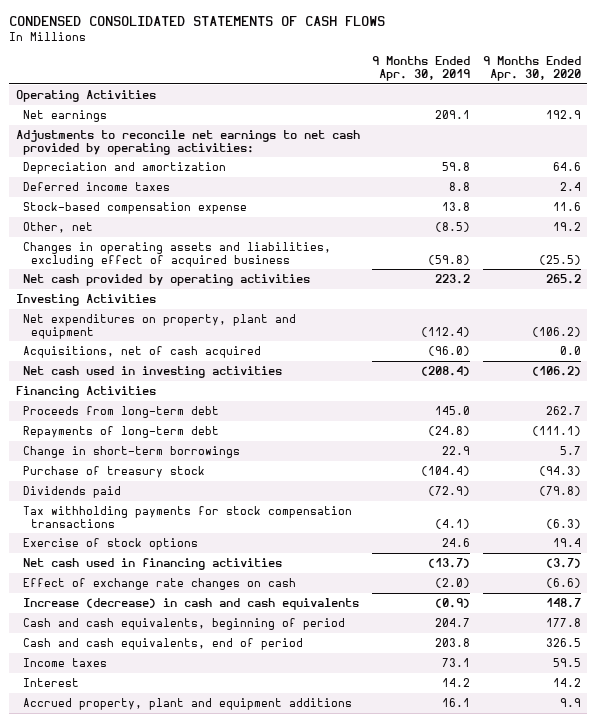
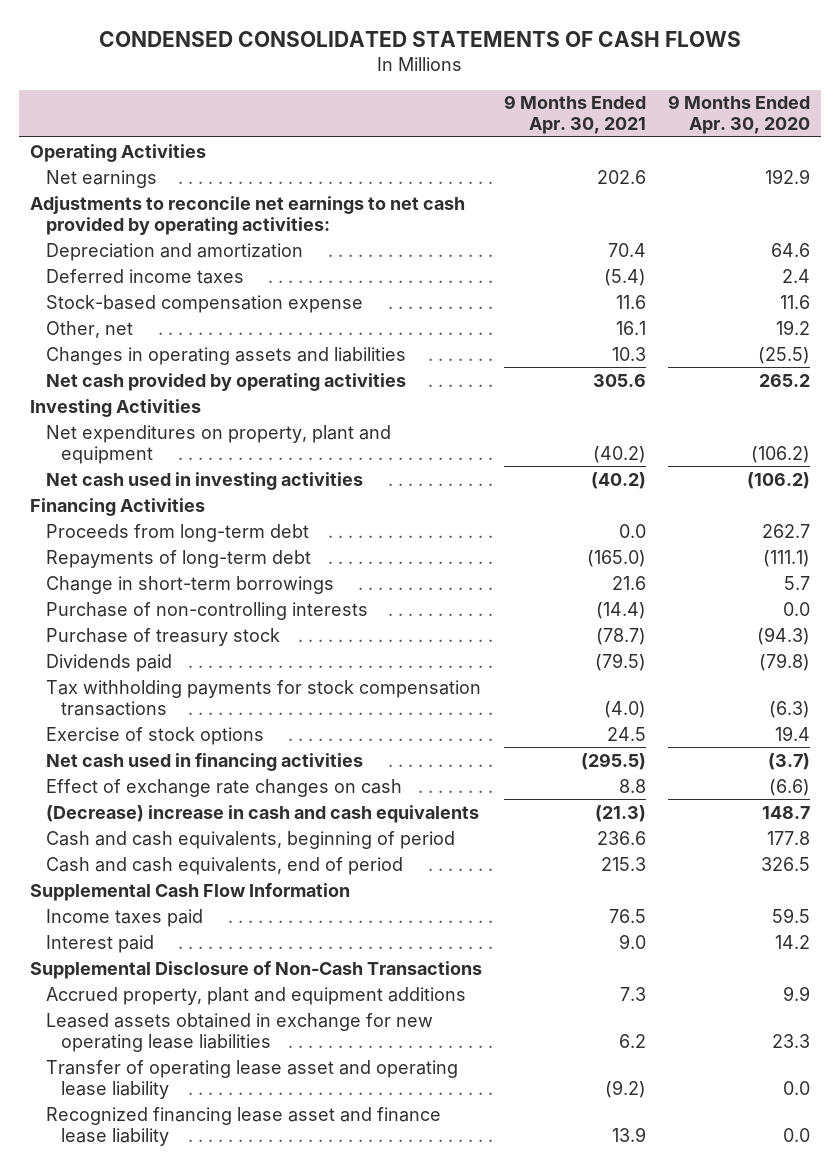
[372,56,471,82] 9 Months Ended Apr. 30, 2019 -> none
none -> [504,95,647,135] 9 Months Ended Apr. 30, 2021
[23,242,332,267] Changes in operating assets and liabilities, excluding effect of acquired business -> [45,346,406,365] Changes in operating assets and liabilities
[23,346,262,359] Acquisitions, net of cash acquired -> none
none -> [45,601,368,620] Purchase of non-controlling interests
[23,598,360,611] Increase (decrease) in cash and cash equivalents -> [45,804,479,823] (Decrease) increase in cash and cash equivalents
none -> [29,882,350,901] Supplemental Cash Flow Information
[23,658,108,668] Income taxes -> [45,908,203,927] Income taxes paid
[23,678,80,688] Interest -> [45,934,154,953] Interest paid
none -> [29,960,482,979] Supplemental Disclosure of Non-Cash Transactions
none -> [45,1012,433,1052] Leased assets obtained in exchange for new operating lease liabilities
none -> [45,1059,458,1099] Transfer of operating lease asset and operating lease liability
none -> [45,1106,441,1146] Recognized financing lease asset and finance lease liability

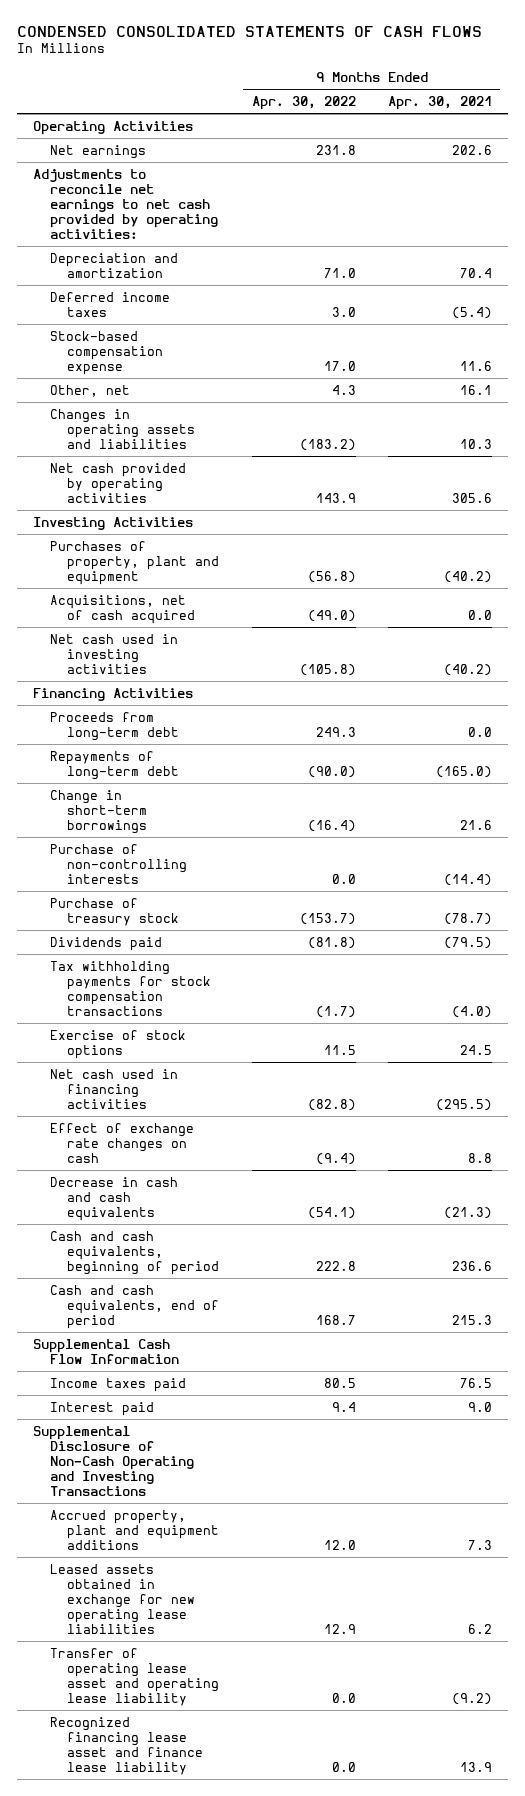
[668,95,811,135] 9 Months Ended Apr. 30, 2020 -> none
none -> [251,96,356,111] Apr. 30, 2022
[45,424,391,464] Net expenditures on property, plant and equipment -> [50,540,220,585] Purchases of property, plant and equipment
none -> [50,594,196,624] Acquisitions, net of cash acquired
[45,804,479,823] (Decrease) increase in cash and cash equivalents -> [50,1176,179,1221] Decrease in cash and cash equivalents
[29,960,482,979] Supplemental Disclosure of Non-Cash Transactions -> [33,1425,195,1497] Supplemental Disclosure of Non-Cash Operating and Investing Transactions

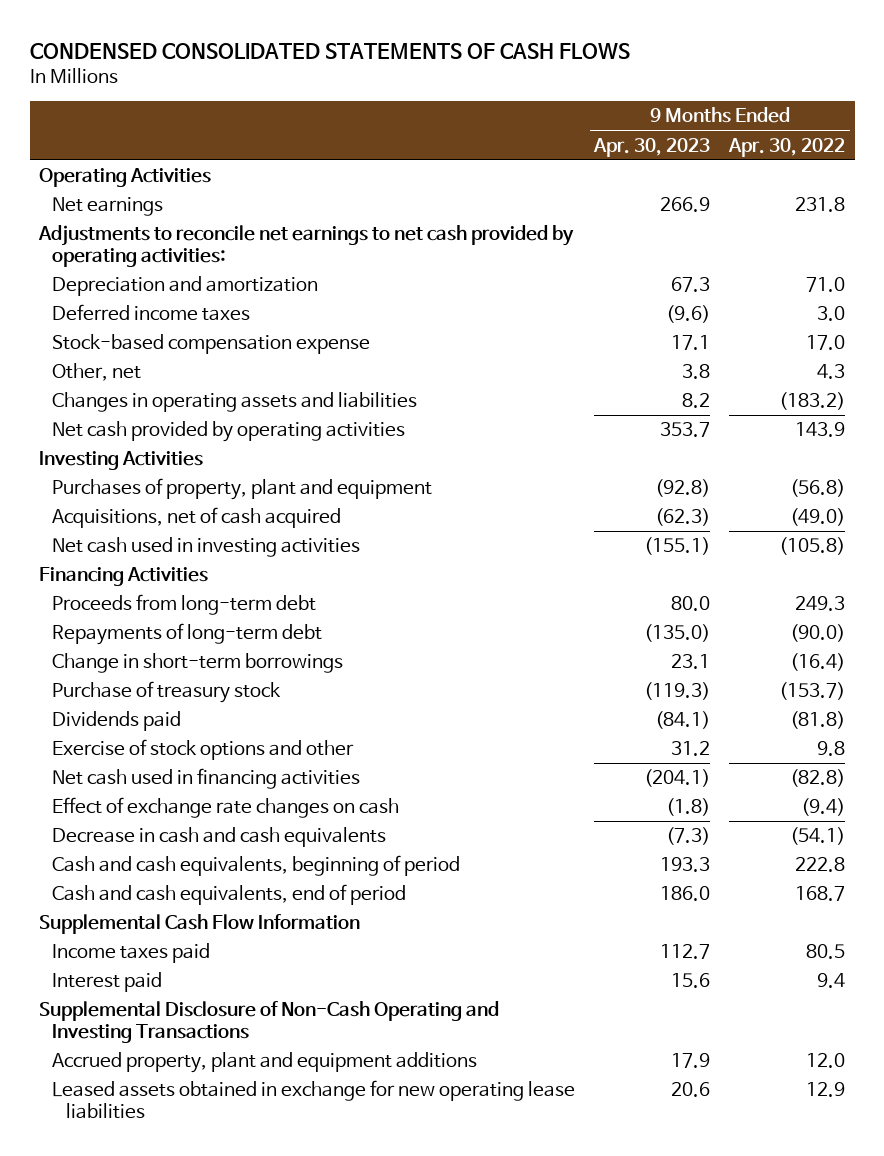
[387,96,492,111] Apr. 30, 2021 -> none
none -> [593,137,711,157] Apr. 30, 2023
[50,843,188,884] Purchase of non-controlling interests -> none
[50,960,212,1017] Tax withholding payments for stock compensation transactions -> none
[50,1029,187,1059] Exercise of stock options -> [52,739,355,761] Exercise of stock options and other
[323,1044,356,1055] 11.5 -> [817,741,846,757] 9.8
[50,1647,220,1707] Transfer of operating lease asset and operating lease liability -> none
[50,1716,204,1776] Recognized financing lease asset and finance lease liability -> none

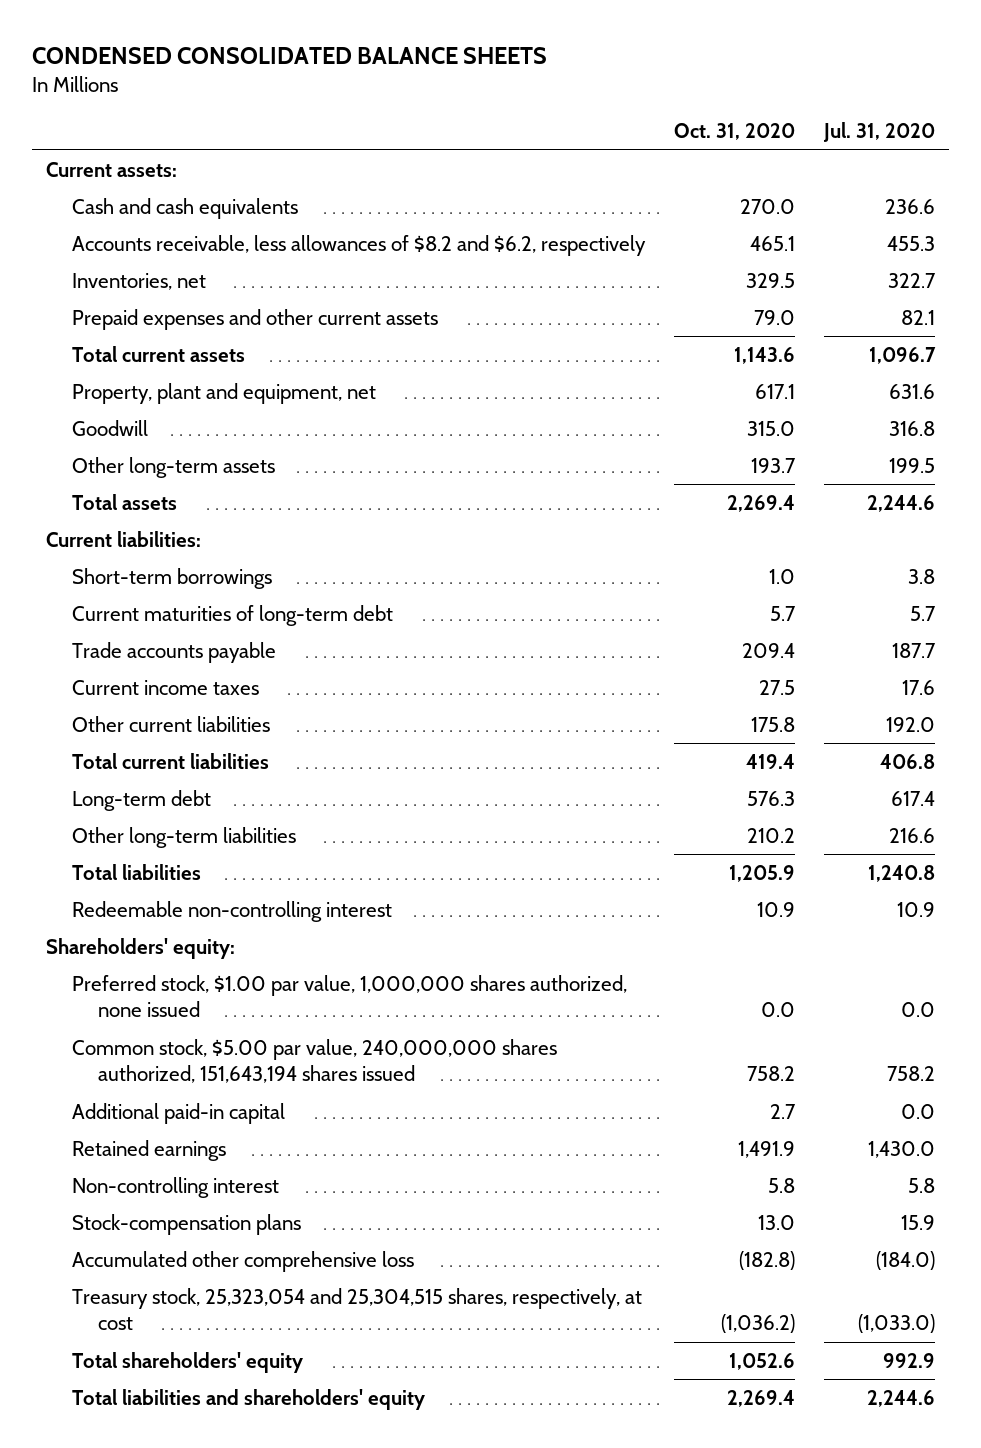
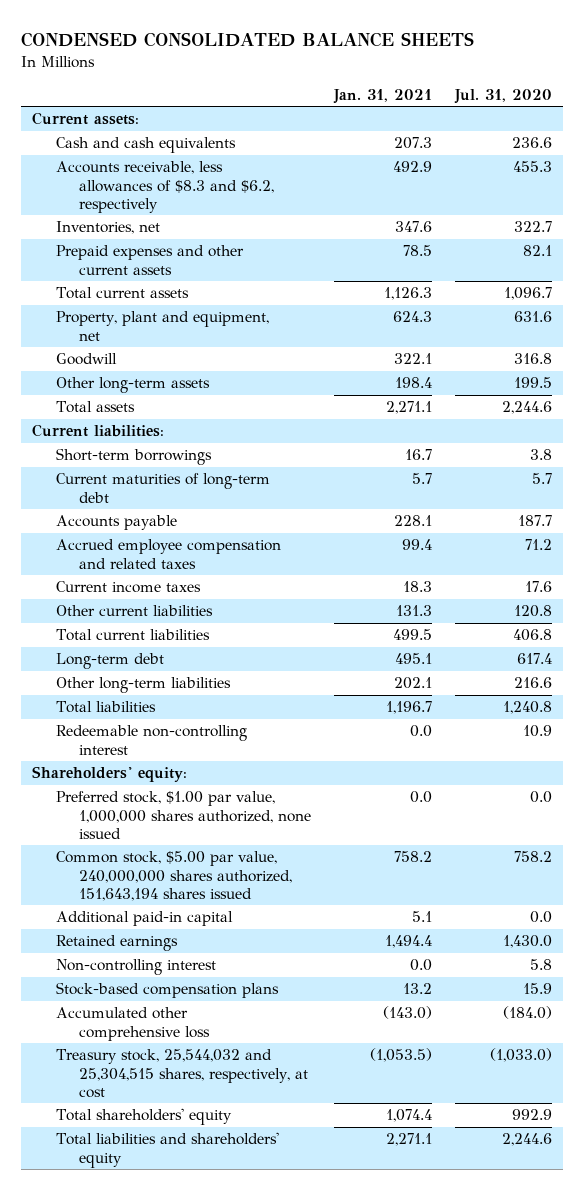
[673,123,795,141] Oct. 31, 2020 -> none
none -> [333,88,433,104] Jan. 31, 2021
[72,234,647,256] Accounts receivable, less allowances of $8.2 and $6.2, respectively -> [55,161,275,213] Accounts receivable, less allowances of $8.3 and $6.2, respectively
[72,641,277,663] Trade accounts payable -> [55,515,177,531] Accounts payable
none -> [55,539,281,569] Accrued employee compensation and related taxes
[885,716,935,732] 192.0 -> [513,605,552,618] 120.8
[72,1213,302,1235] Stock-compensation plans -> [55,982,279,999] Stock-based compensation plans
[72,1287,643,1331] Treasury stock, 25,323,054 and 25,304,515 shares, respectively, at cost -> [55,1049,309,1098] Treasury stock, 25,544,032 and 25,304,515 shares, respectively, at cost

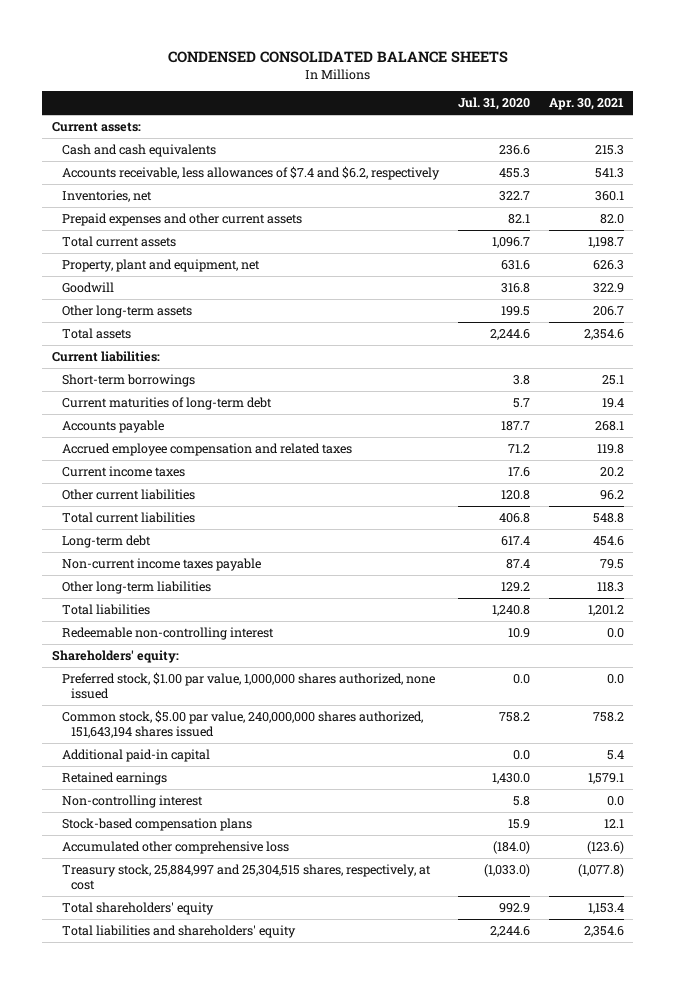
[333,88,433,104] Jan. 31, 2021 -> none
none -> [548,98,624,111] Apr. 30, 2021
[55,161,275,213] Accounts receivable, less allowances of $8.3 and $6.2, respectively -> [61,165,440,180] Accounts receivable, less allowances of $7.4 and $6.2, respectively
none -> [61,557,261,571] Non-current income taxes payable
[513,677,552,689] 216.6 -> [500,581,530,592] 129.2
[55,1049,309,1098] Treasury stock, 25,544,032 and 25,304,515 shares, respectively, at cost -> [61,863,431,890] Treasury stock, 25,884,997 and 25,304,515 shares, respectively, at cost

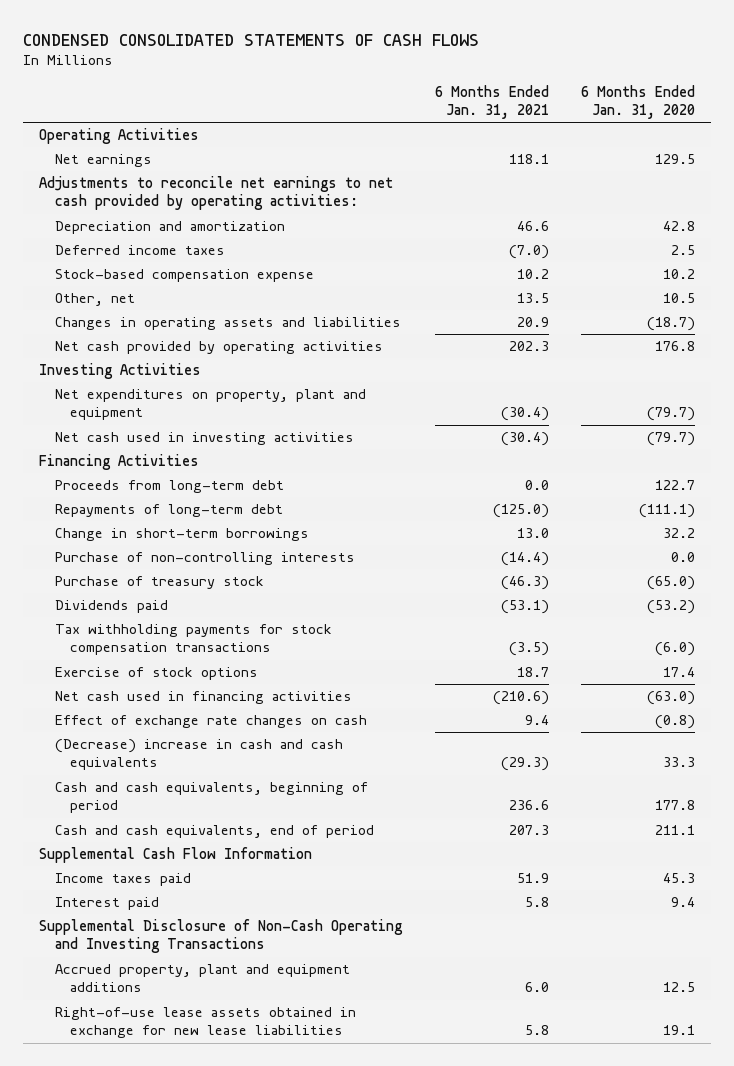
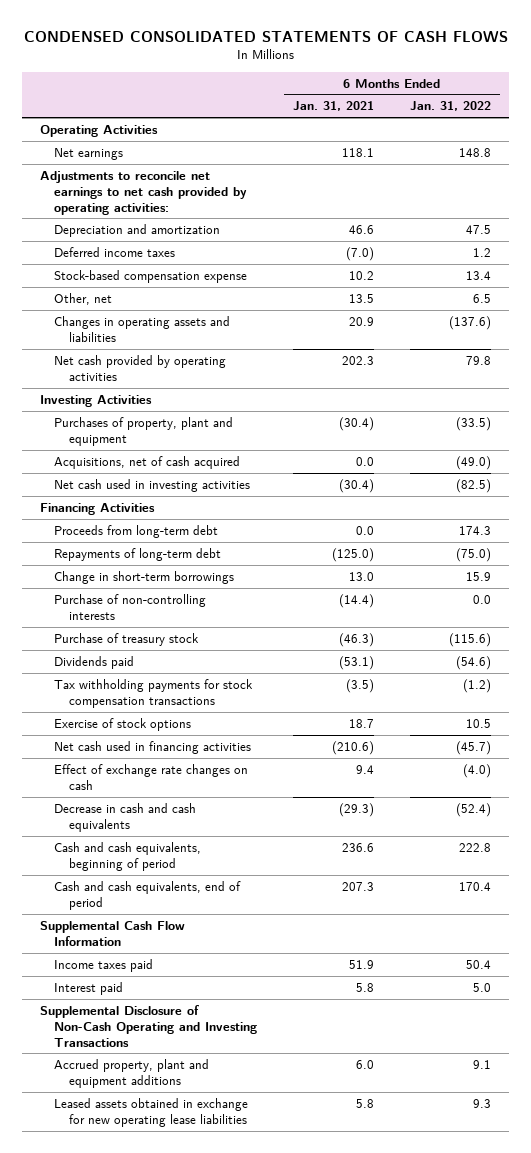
[581,85,696,120] 6 Months Ended Jan. 31, 2020 -> none
none -> [410,101,492,112] Jan. 31, 2022
[54,389,366,421] Net expenditures on property, plant and equipment -> [54,416,234,446] Purchases of property, plant and equipment
none -> [54,455,241,469] Acquisitions, net of cash acquired
[54,739,343,771] (Decrease) increase in cash and cash equivalents -> [54,802,197,832] Decrease in cash and cash equivalents
[54,1007,356,1039] Right-of-use lease assets obtained in exchange for new lease liabilities -> [54,1097,249,1127] Leased assets obtained in exchange for new operating lease liabilities

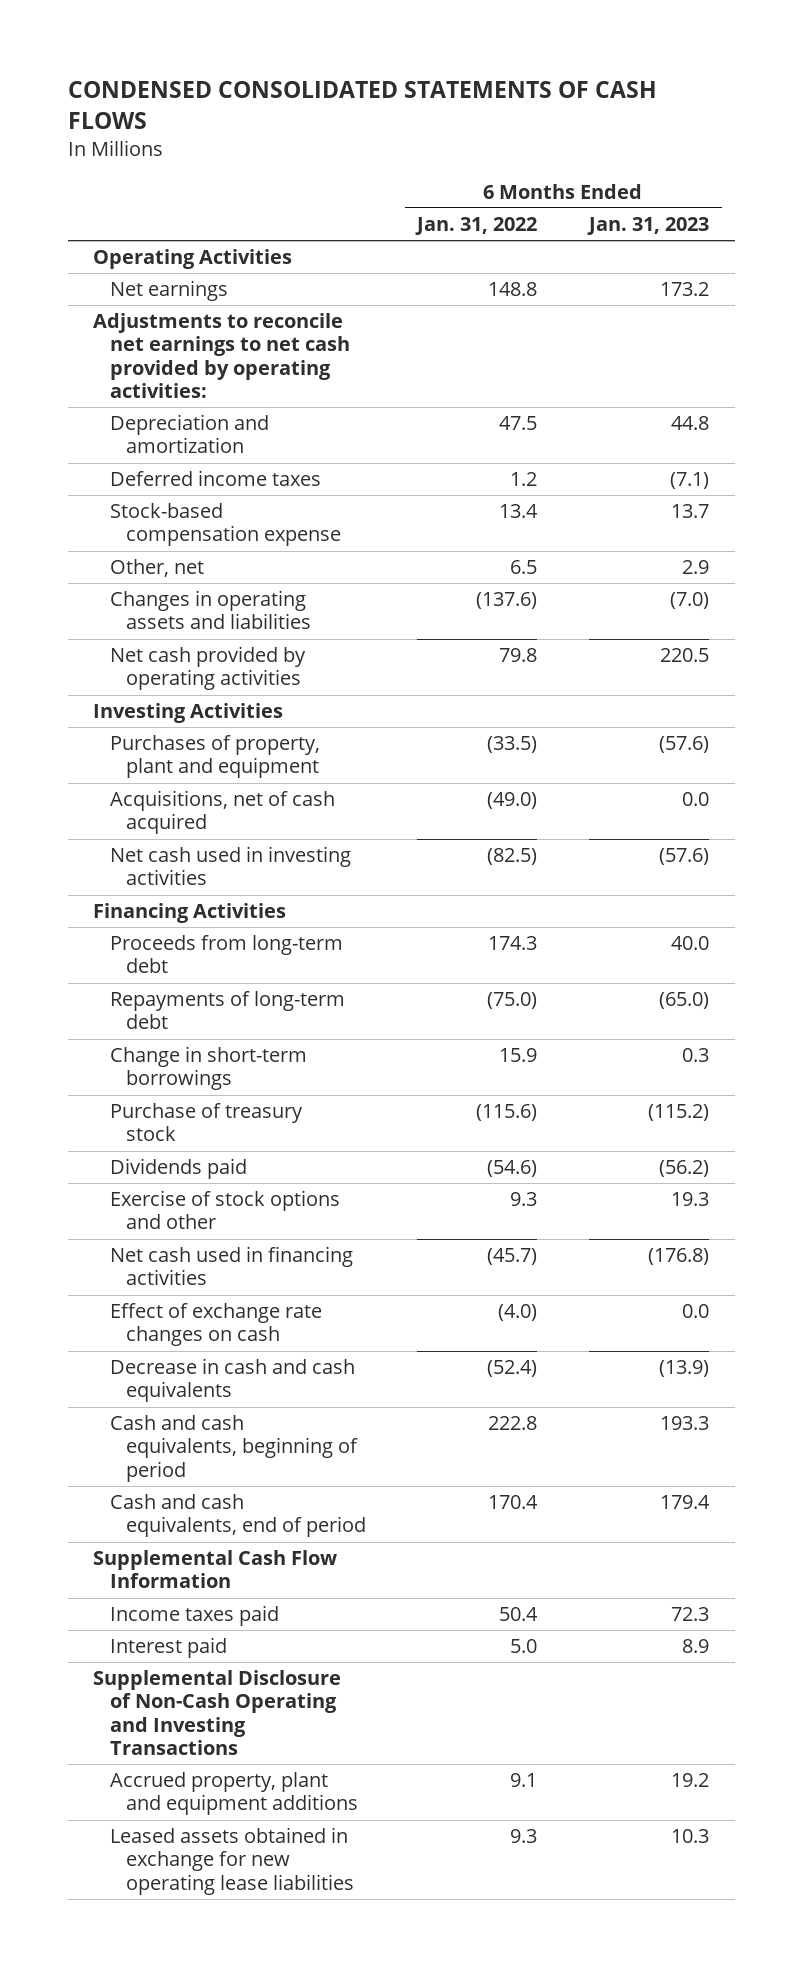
[293,101,375,112] Jan. 31, 2021 -> none
none -> [587,217,710,236] Jan. 31, 2023
[54,593,207,620] Purchase of non-controlling interests -> none
[54,678,254,708] Tax withholding payments for stock compensation transactions -> none
[54,717,192,731] Exercise of stock options -> [109,1190,340,1230] Exercise of stock options and other
[466,718,492,728] 10.5 -> [510,1192,538,1207] 9.3

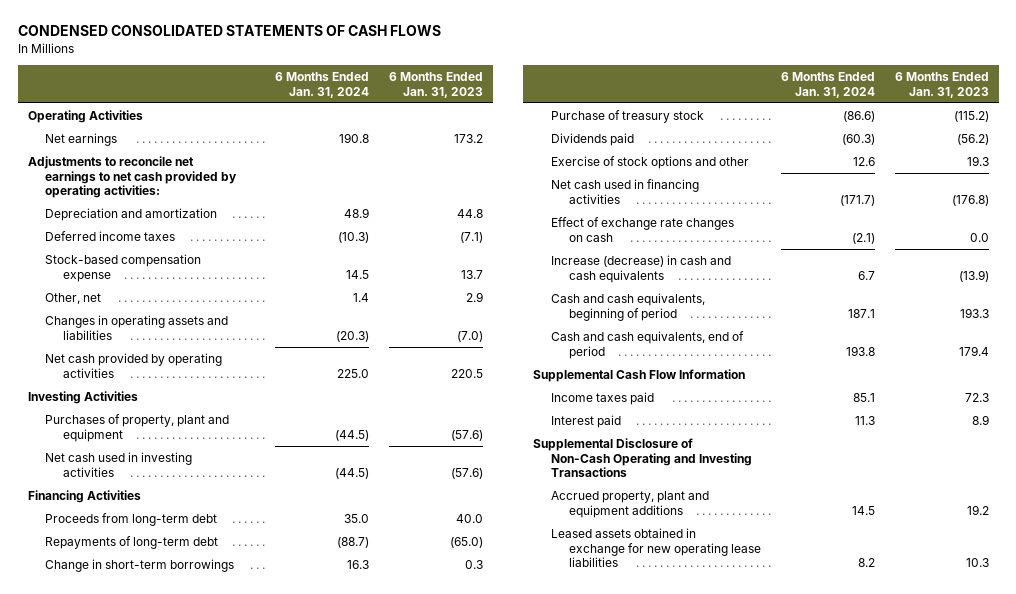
[415,217,538,236] Jan. 31, 2022 -> none
none -> [274,71,369,98] 6 Months Ended Jan. 31, 2024
[109,790,335,835] Acquisitions, net of cash acquired -> none
[109,1358,355,1403] Decrease in cash and cash equivalents -> [551,254,732,283] Increase (decrease) in cash and cash equivalents

